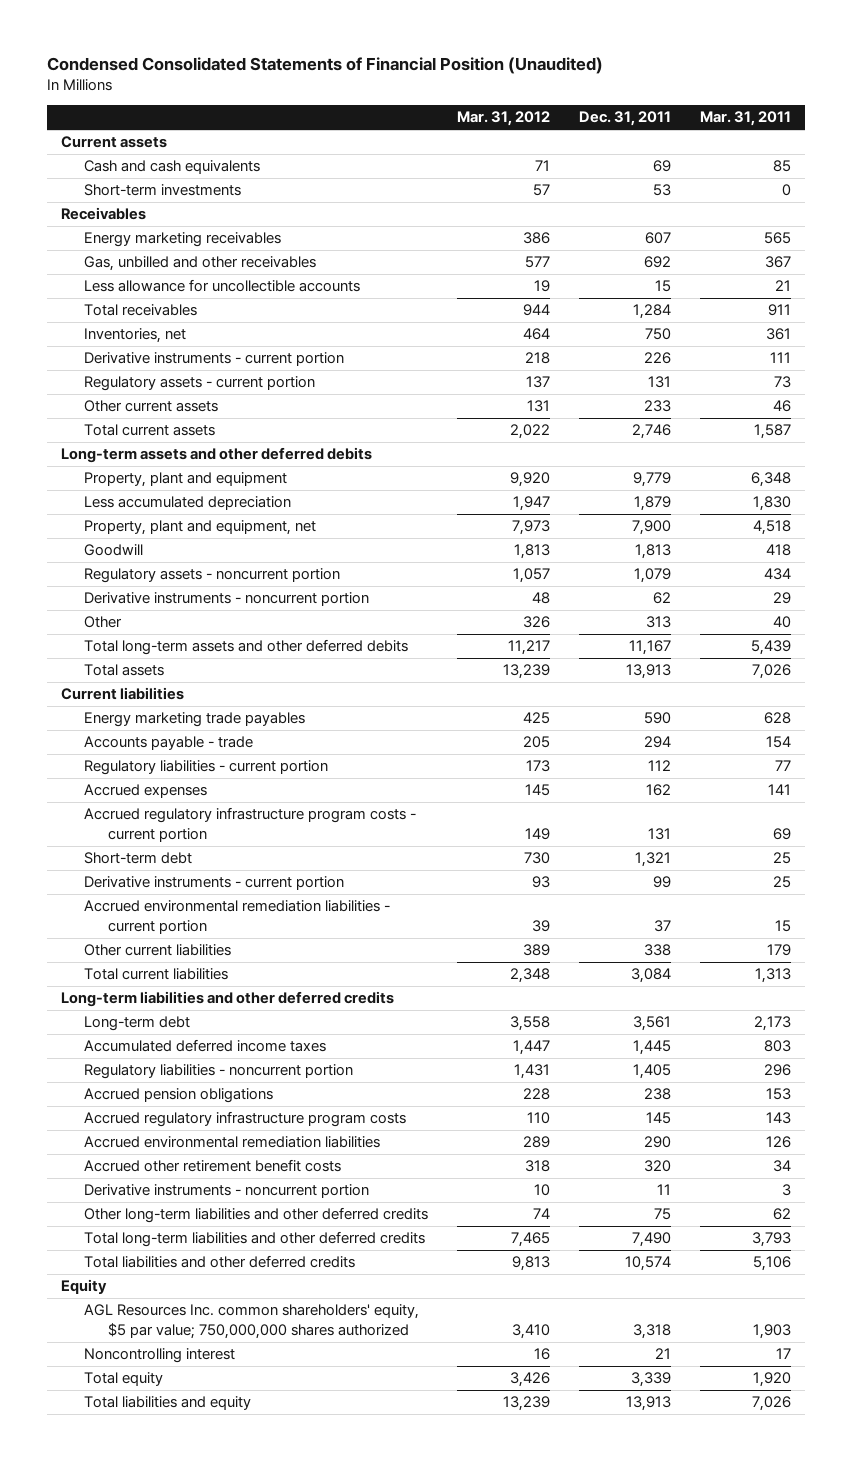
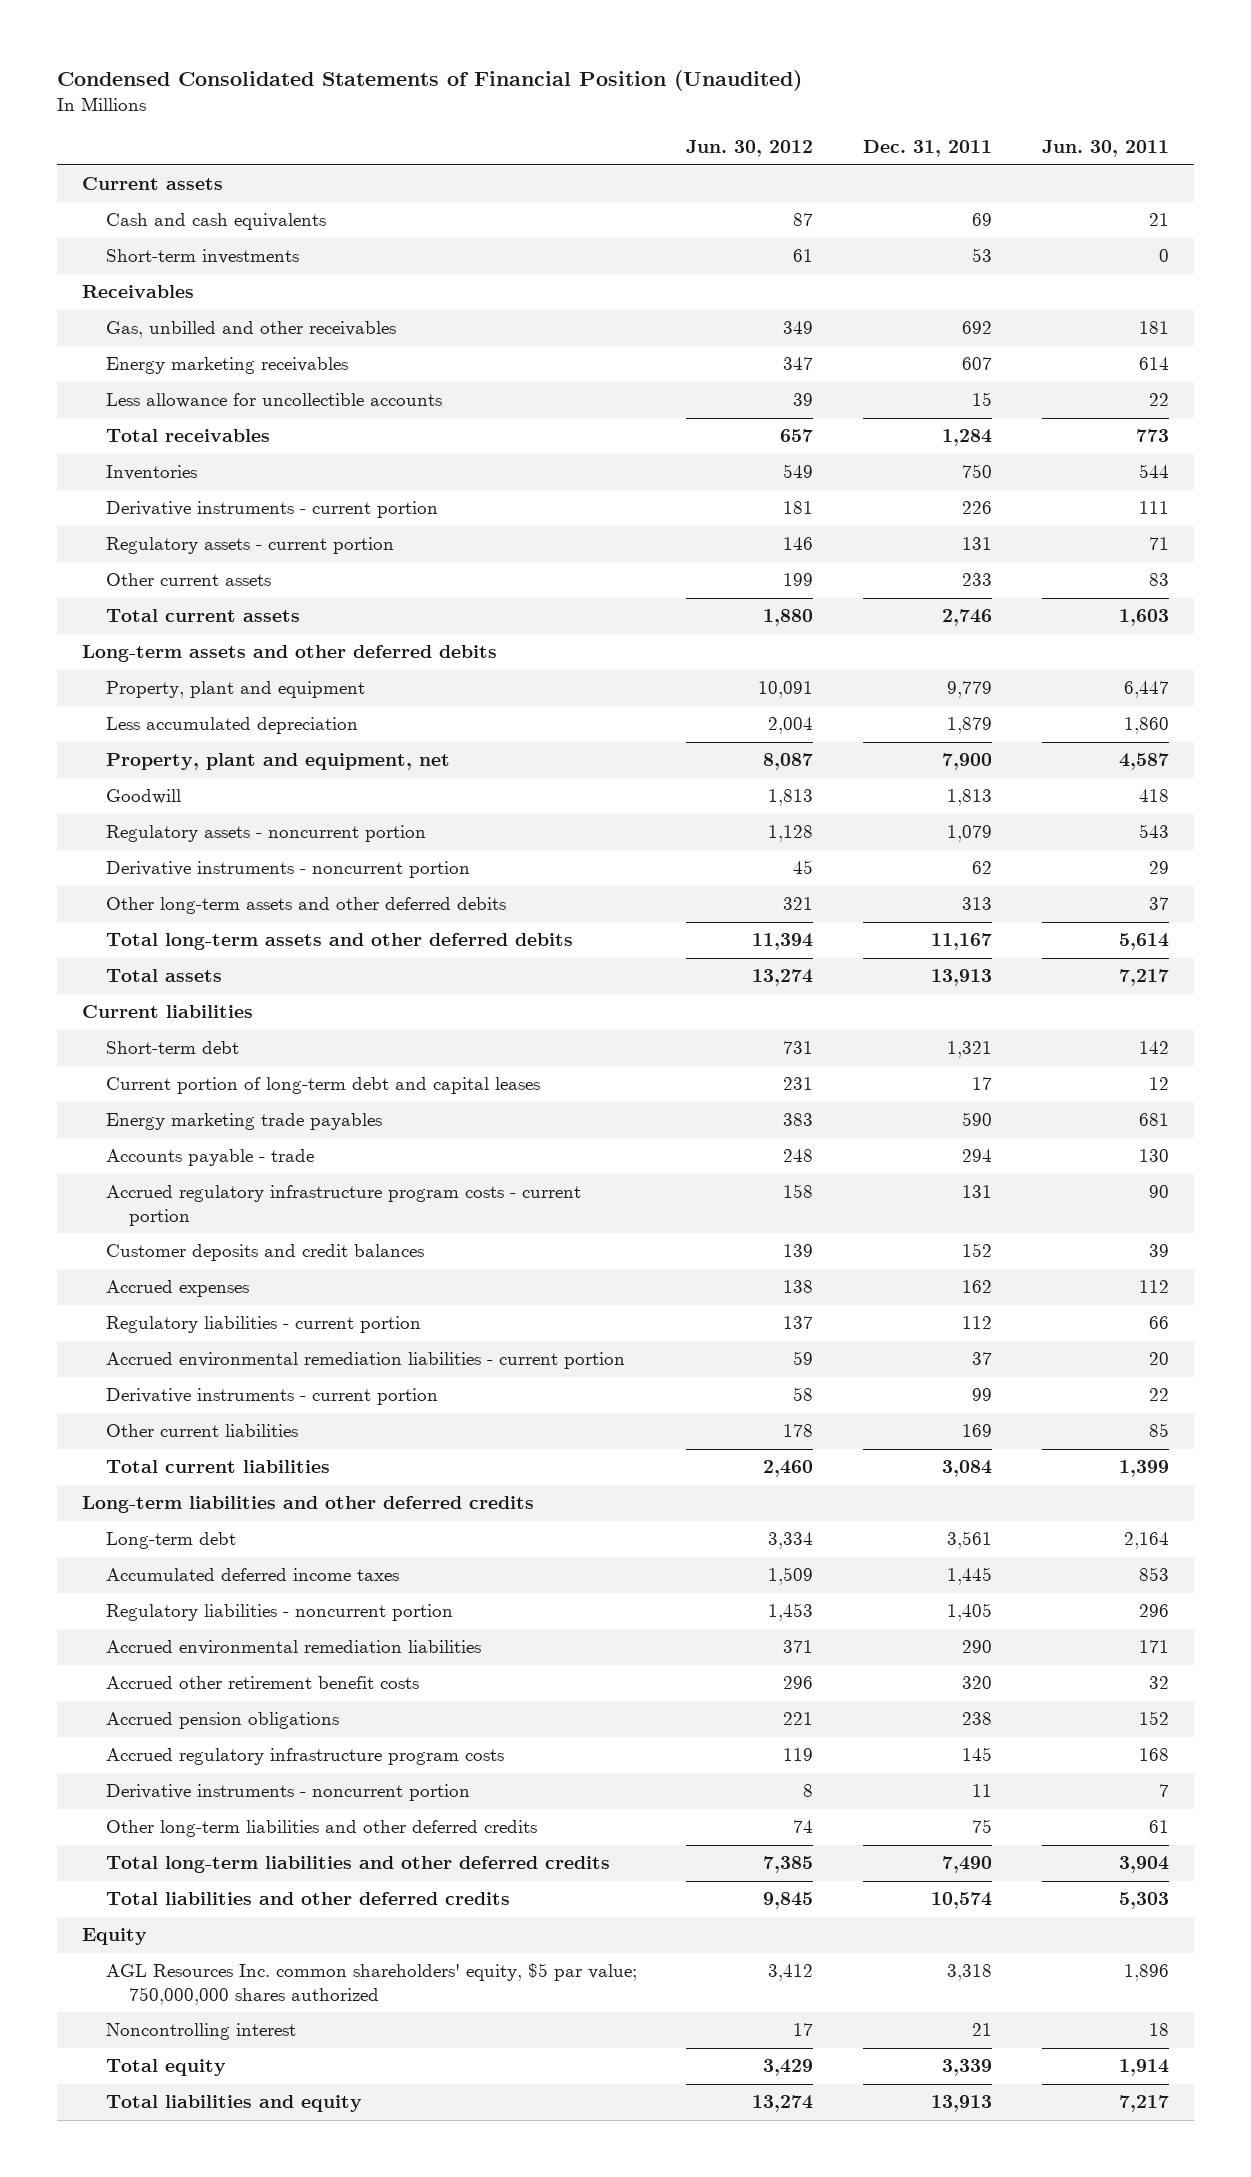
[457,111,551,127] Mar. 31, 2012 -> none
[699,111,791,127] Mar. 31, 2011 -> none
none -> [686,140,814,158] Jun. 30, 2012
none -> [1041,140,1169,158] Jun. 30, 2011
[84,232,282,248] Energy marketing receivables -> [105,357,348,375] Energy marketing receivables
[84,328,187,344] Inventories, net -> [105,465,197,481] Inventories
[84,616,123,629] Other -> [105,897,506,915] Other long-term assets and other deferred debits
[84,852,193,865] Short-term debt -> [105,1041,239,1055] Short-term debt
none -> [105,1077,540,1095] Current portion of long-term debt and capital leases
none -> [105,1244,424,1262] Customer deposits and credit balances
[84,784,208,799] Accrued expenses -> [105,1280,249,1298] Accrued expenses
[84,760,329,776] Regulatory liabilities - current portion -> [105,1316,421,1334] Regulatory liabilities - current portion
[84,876,345,891] Derivative instruments - current portion -> [105,1388,438,1406] Derivative instruments - current portion
[643,944,671,957] 338 -> [962,1424,993,1438] 169
[84,1088,274,1104] Accrued pension obligations -> [105,1712,339,1730] Accrued pension obligations
[84,1111,407,1128] Accrued regulatory infrastructure program costs -> [105,1748,504,1766] Accrued regulatory infrastructure program costs

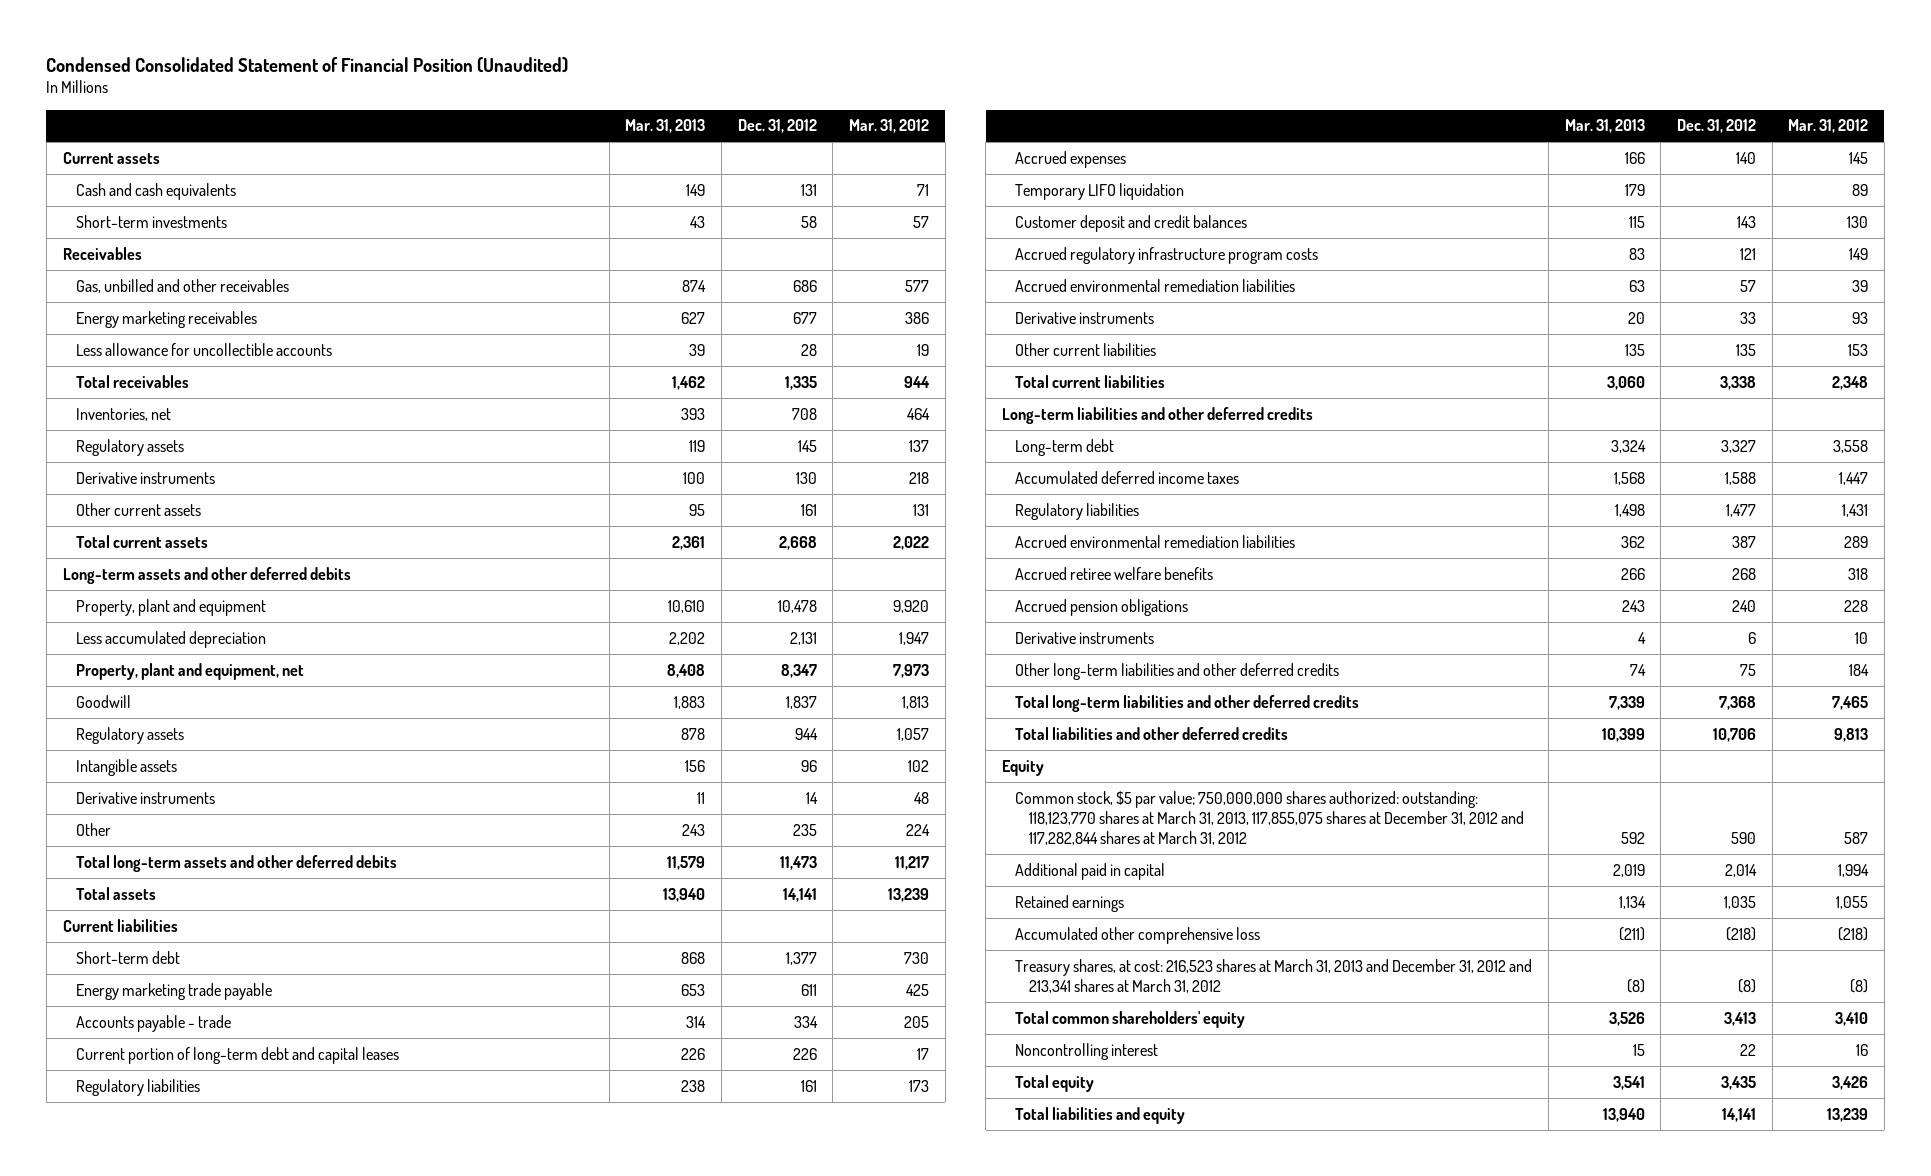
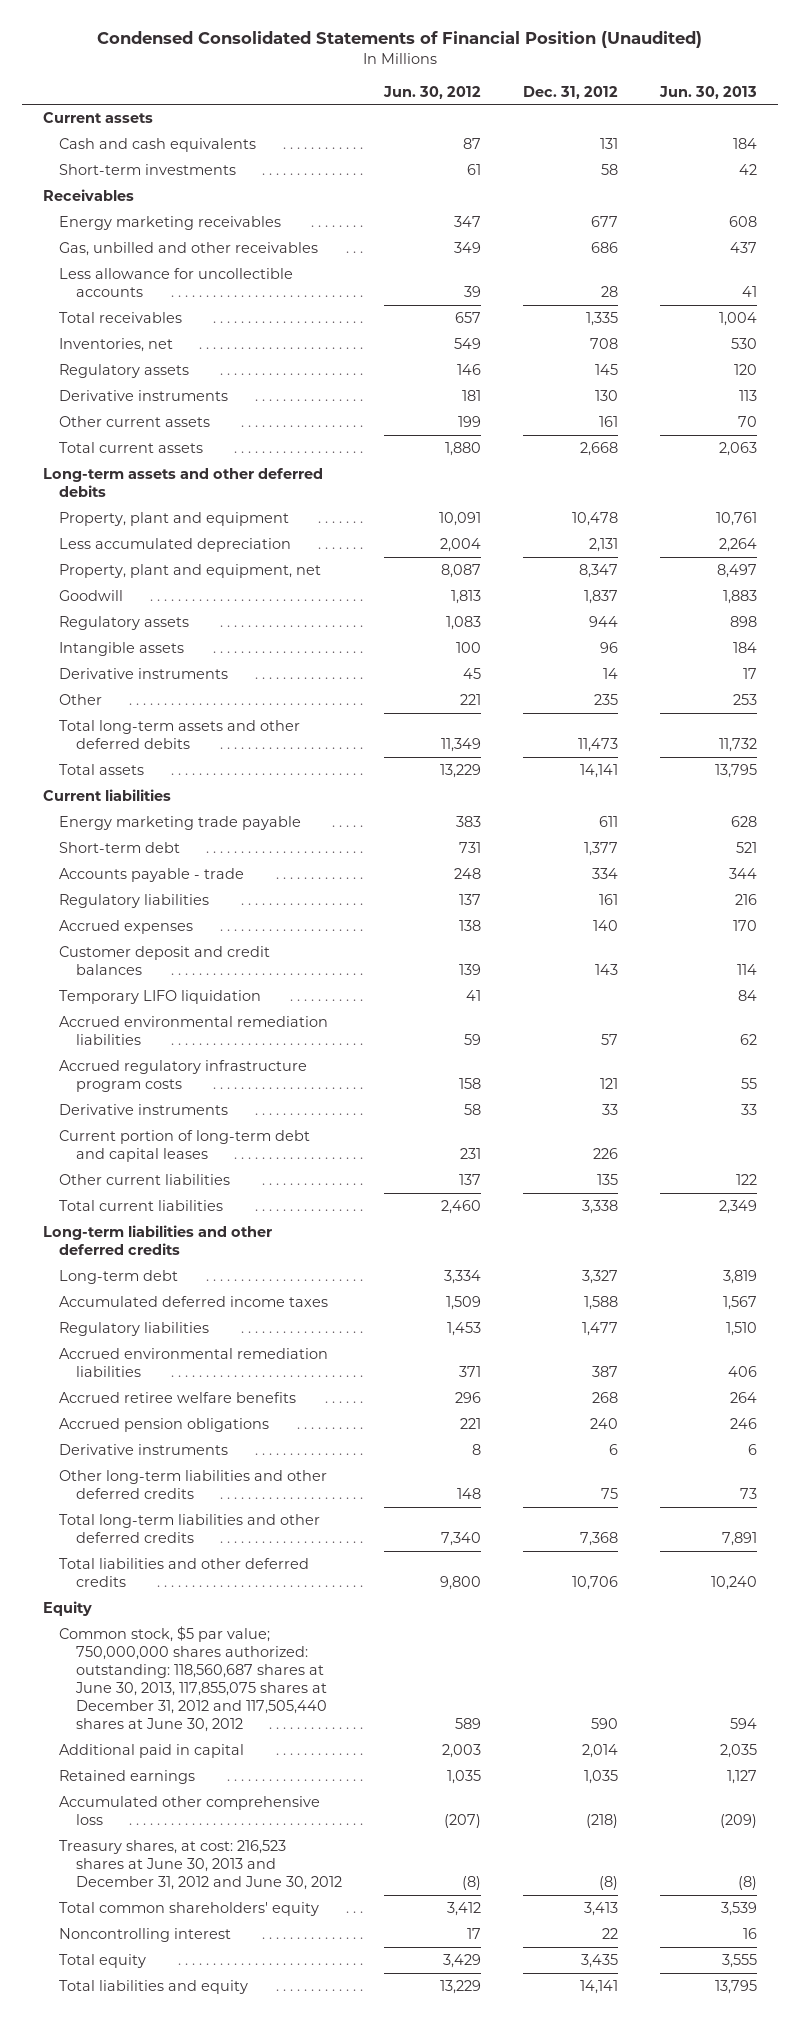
[46,56,569,73] Condensed Consolidated Statement of Financial Position (Unaudited) -> [97,31,703,49] Condensed Consolidated Statements of Financial Position (Unaudited)
[625,119,706,134] Mar. 31, 2013 -> none
[849,119,930,134] Mar. 31, 2012 -> none
none -> [382,85,481,99] Jun. 30, 2012
none -> [659,85,758,99] Jun. 30, 2013
[76,278,290,293] Gas, unbilled and other receivables -> [59,241,319,256] Gas, unbilled and other receivables
[76,950,181,964] Short-term debt -> [59,841,181,853] Short-term debt
[1015,182,1185,200] Temporary LIFO liquidation -> [59,989,262,1004] Temporary LIFO liquidation
[1015,246,1319,264] Accrued regulatory infrastructure program costs -> [59,1059,308,1092] Accrued regulatory infrastructure program costs
[76,1046,400,1064] Current portion of long-term debt and capital leases -> [59,1129,311,1162] Current portion of long-term debt and capital leases
[1015,790,1525,846] Common stock, $5 par value; 750,000,000 shares authorized: outstanding: 118,123,770 shares at March 31, 2013, 117,855,075 shares at December 31, 2012 and 117,282,844 shares at March 31, 2012 -> [59,1625,327,1732] Common stock, $5 par value; 750,000,000 shares authorized: outstanding: 118,560,687 shares at June 30, 2013, 117,855,075 shares at December 31, 2012 and 117,505,440 shares at June 30, 2012
[1015,958,1533,993] Treasury shares, at cost: 216,523 shares at March 31, 2013 and December 31, 2012 and 213,341 shares at March 31, 2012 -> [59,1839,342,1890] Treasury shares, at cost: 216,523 shares at June 30, 2013 and December 31, 2012 and June 30, 2012

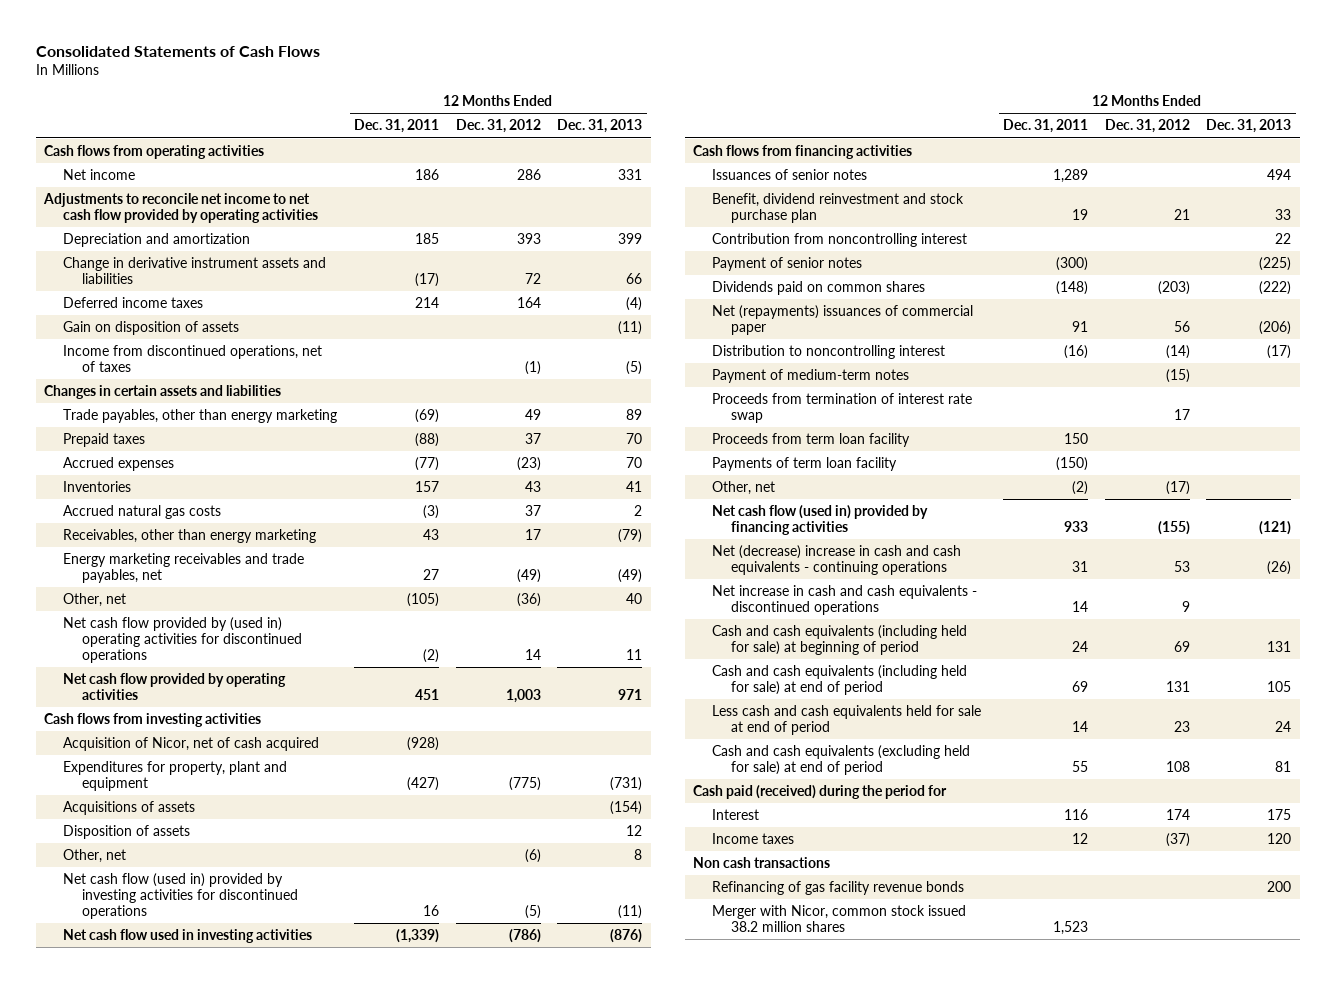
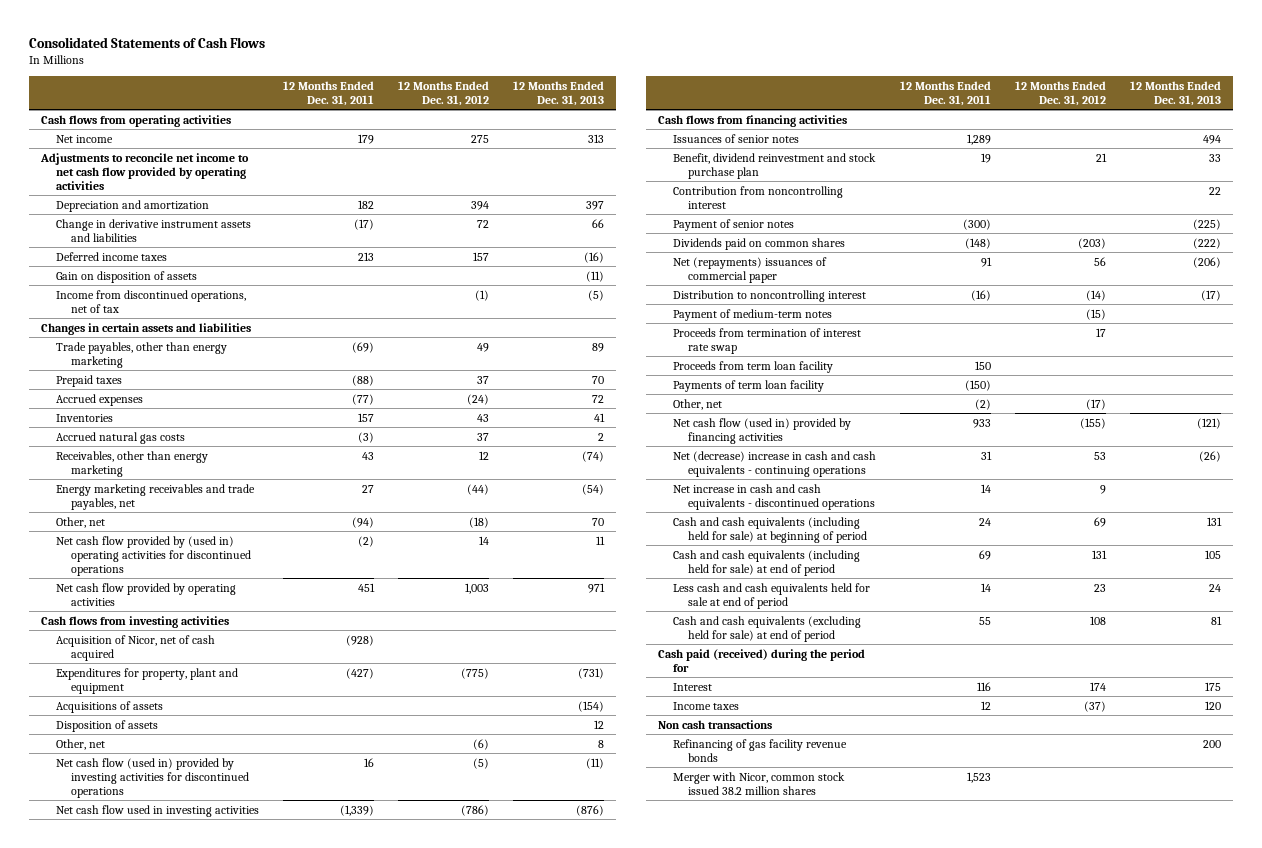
[414,169,439,181] 186 -> [357,133,374,144] 179
[516,169,541,181] 286 -> [470,134,489,143] 275
[618,169,643,181] 331 -> [587,133,604,143] 313
[414,233,439,245] 185 -> [357,199,374,209] 182
[516,233,541,245] 393 -> [470,200,489,210] 394
[618,233,643,245] 399 -> [585,200,604,210] 397
[414,297,439,309] 214 -> [357,251,374,261] 213
[516,297,541,309] 164 -> [472,251,489,261] 157
[626,297,643,312] (4) -> [583,251,604,263] (16)
[63,345,323,372] Income from discontinued operations, net of taxes -> [55,289,246,313] Income from discontinued operations, net of tax
[516,457,541,472] (23) -> [466,393,489,405] (24)
[626,457,643,469] 70 -> [591,394,604,403] 72
[524,529,541,541] 17 -> [478,450,489,460] 12
[618,529,643,544] (79) -> [581,450,604,462] (74)
[516,568,541,583] (49) -> [466,483,489,495] (44)
[618,568,643,583] (49) -> [581,483,604,495] (54)
[406,593,439,608] (105) -> [351,516,374,528] (94)
[516,593,541,608] (36) -> [468,516,489,528] (18)
[626,593,643,605] 40 -> [591,517,604,526] 70

